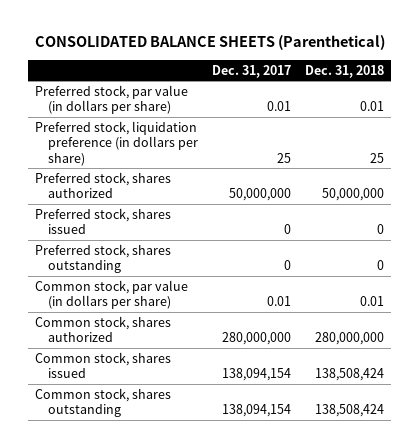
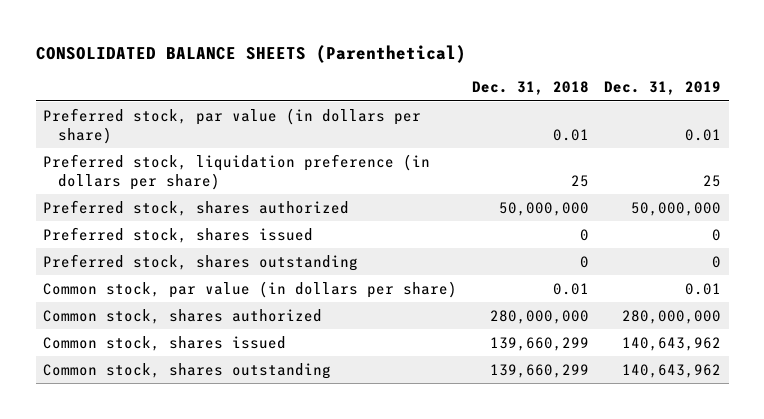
[211,64,291,78] Dec. 31, 2017 -> none
none -> [604,81,722,96] Dec. 31, 2019
[315,368,385,382] 138,508,424 -> [490,336,590,351] 139,660,299
[315,404,385,418] 138,508,424 -> [490,363,590,378] 139,660,299

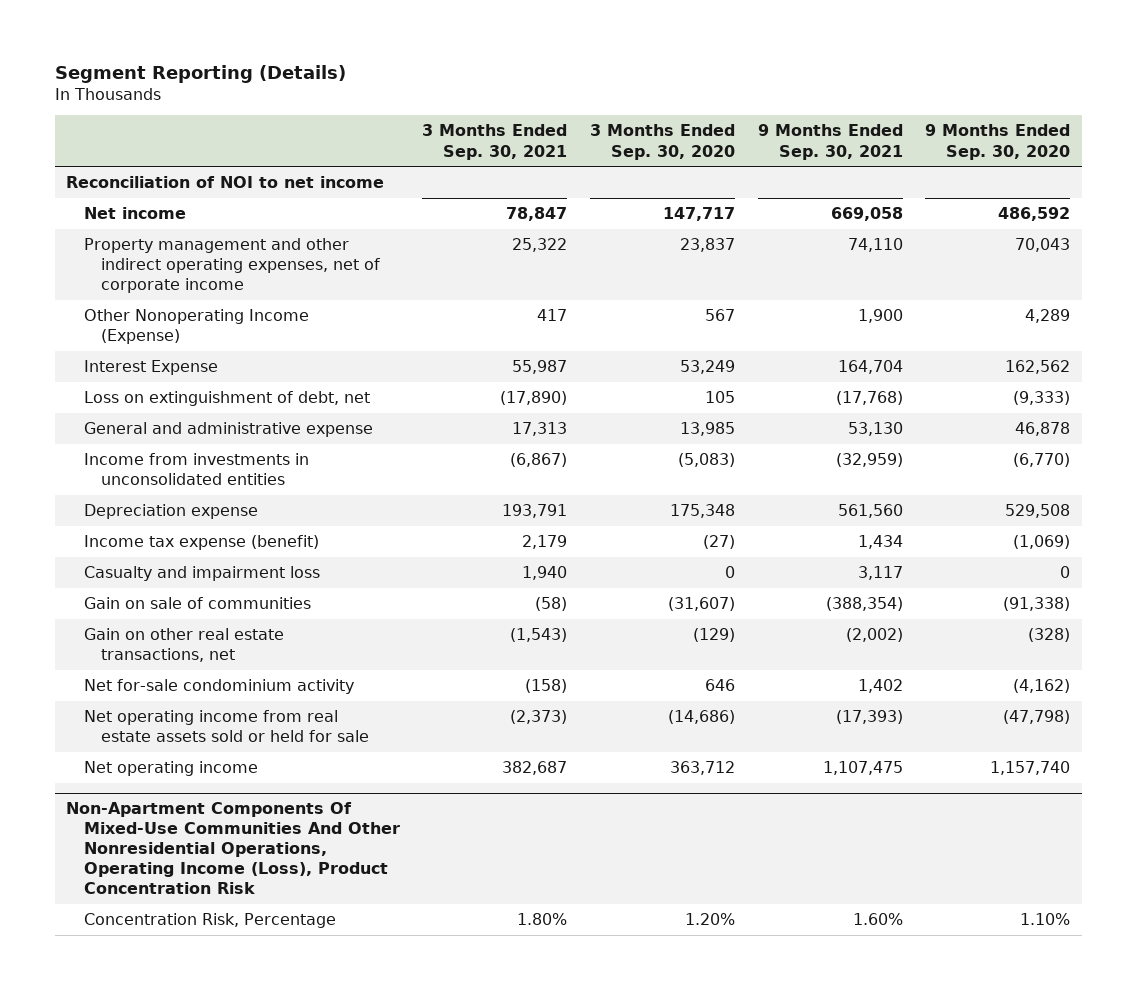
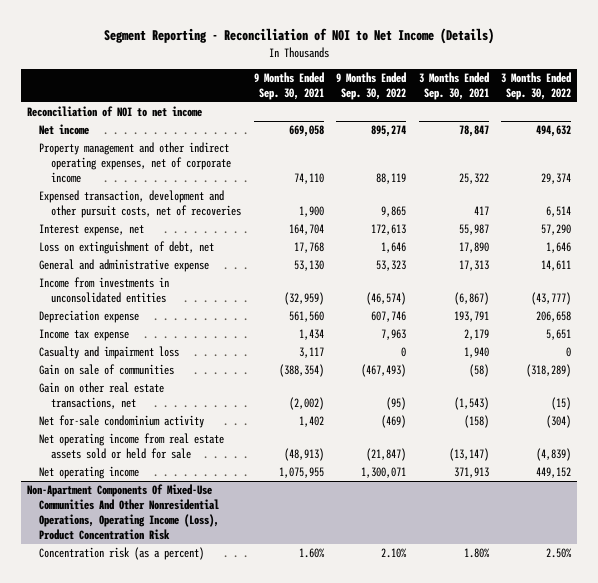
[54,64,346,83] Segment Reporting (Details) -> [104,28,495,45] Segment Reporting - Reconciliation of NOI to Net Income (Details)
[589,124,735,160] 3 Months Ended Sep. 30, 2020 -> none
[925,124,1071,160] 9 Months Ended Sep. 30, 2020 -> none
none -> [336,72,407,100] 9 Months Ended Sep. 30, 2022
none -> [501,72,572,100] 3 Months Ended Sep. 30, 2022
[83,309,309,345] Other Nonoperating Income (Expense) -> [39,190,242,219] Expensed transaction, development and other pursuit costs, net of recoveries
[83,360,218,376] Interest Expense -> [39,224,145,237] Interest expense, net
[500,391,568,406] (17,890) -> [458,242,489,254] 17,890
[835,391,903,406] (17,768) -> [293,242,324,254] 17,768
[83,535,319,551] Income tax expense (benefit) -> [39,329,130,342] Income tax expense
[510,710,568,725] (2,373) -> [448,448,489,462] (13,147)
[835,710,903,725] (17,393) -> [283,448,324,462] (48,913)
[502,761,568,776] 382,687 -> [453,467,489,479] 371,913
[822,761,903,776] 1,107,475 -> [278,467,324,479] 1,075,955
[83,913,336,929] Concentration Risk, Percentage -> [39,547,205,561] Concentration risk (as a percent)

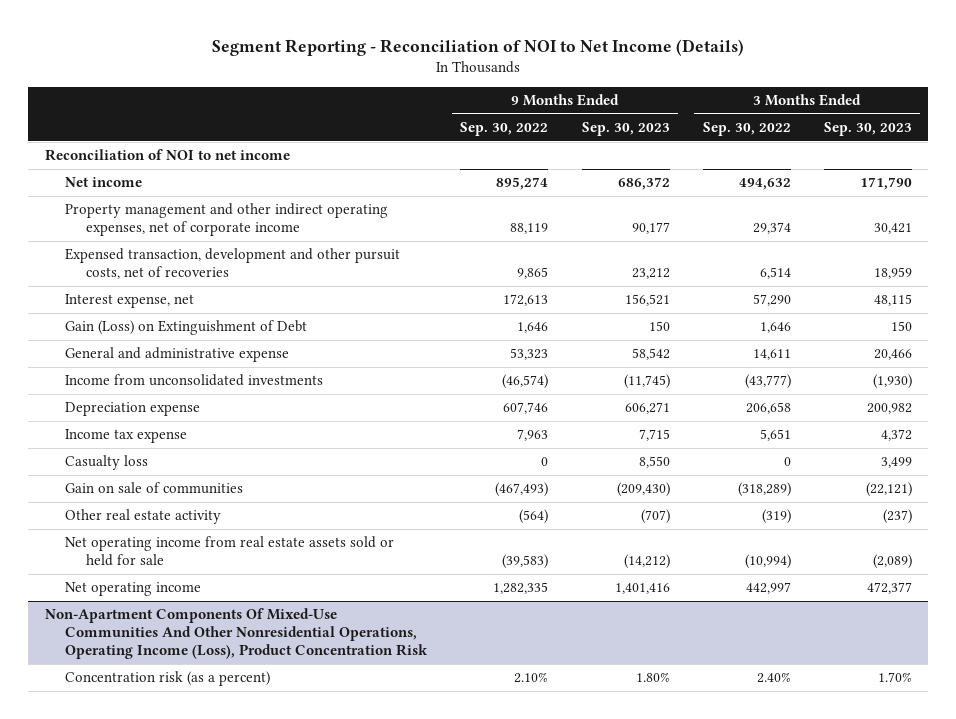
[253,72,324,100] 9 Months Ended Sep. 30, 2021 -> none
[418,72,489,100] 3 Months Ended Sep. 30, 2021 -> none
none -> [581,122,670,137] Sep. 30, 2023
none -> [823,122,912,137] Sep. 30, 2023
[39,241,215,255] Loss on extinguishment of debt, net -> [65,320,308,336] Gain (Loss) on Extinguishment of Debt
[39,277,170,304] Income from investments in unconsolidated entities -> [65,374,324,387] Income from unconsolidated investments
[39,346,180,360] Casualty and impairment loss -> [65,455,149,471] Casualty loss
[39,415,205,429] Net for-sale condominium activity -> none
[39,382,165,410] Gain on other real estate transactions, net -> [65,509,222,525] Other real estate activity
[386,397,407,411] (95) -> [519,509,549,525] (564)
[551,397,572,411] (15) -> [761,509,791,525] (319)
[366,448,407,462] (21,847) -> [502,554,549,570] (39,583)
[536,448,572,462] (4,839) -> [744,554,791,570] (10,994)
[361,467,407,479] 1,300,071 -> [493,582,549,595] 1,282,335
[536,467,572,479] 449,152 -> [745,582,791,595] 442,997
[546,548,573,559] 2.50% -> [756,672,791,684] 2.40%

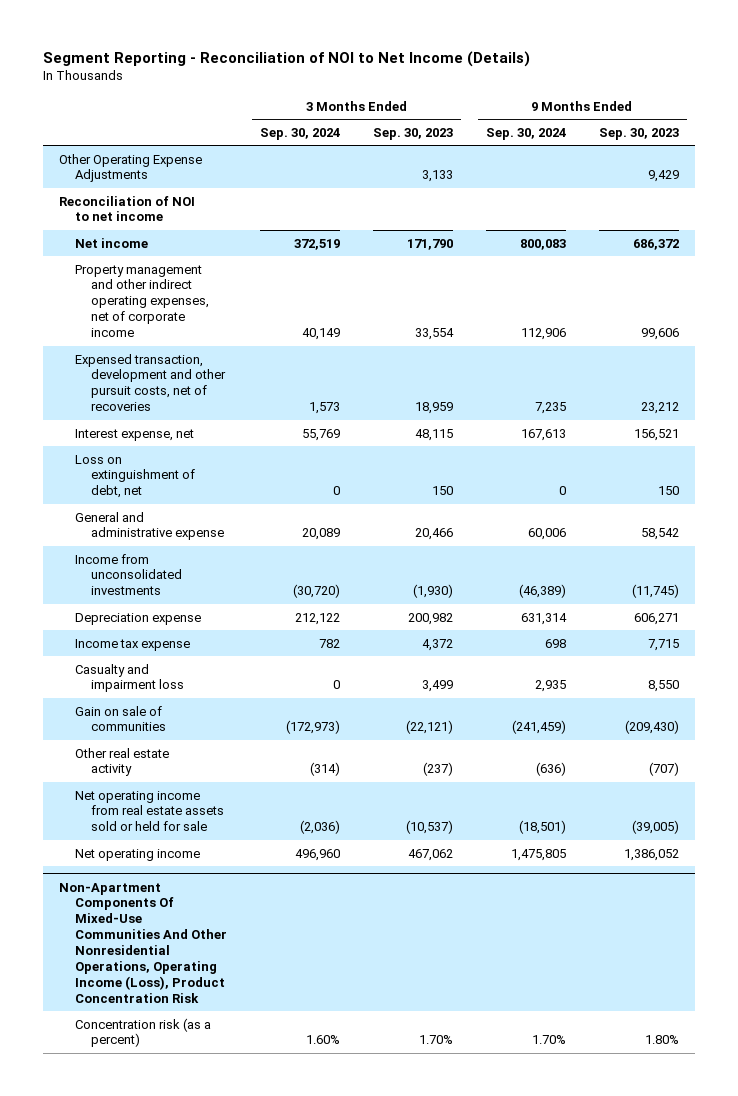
[460,122,549,137] Sep. 30, 2022 -> none
[702,122,791,137] Sep. 30, 2022 -> none
none -> [260,127,341,140] Sep. 30, 2024
none -> [486,127,567,140] Sep. 30, 2024
none -> [59,153,203,183] Other Operating Expense Adjustments
[631,222,670,235] 90,177 -> [640,328,679,341] 99,606
[873,223,912,235] 30,421 -> [415,328,455,341] 33,554
[65,320,308,336] Gain (Loss) on Extinguishment of Debt -> [75,454,196,499] Loss on extinguishment of debt, net
[65,455,149,471] Casualty loss -> [75,663,185,693] Casualty and impairment loss
[623,554,670,570] (14,212) -> [631,820,679,835] (39,005)
[872,554,912,570] (2,089) -> [406,820,454,835] (10,537)
[614,583,670,595] 1,401,416 -> [623,848,679,861] 1,386,052
[866,582,912,595] 472,377 -> [408,848,454,861] 467,062

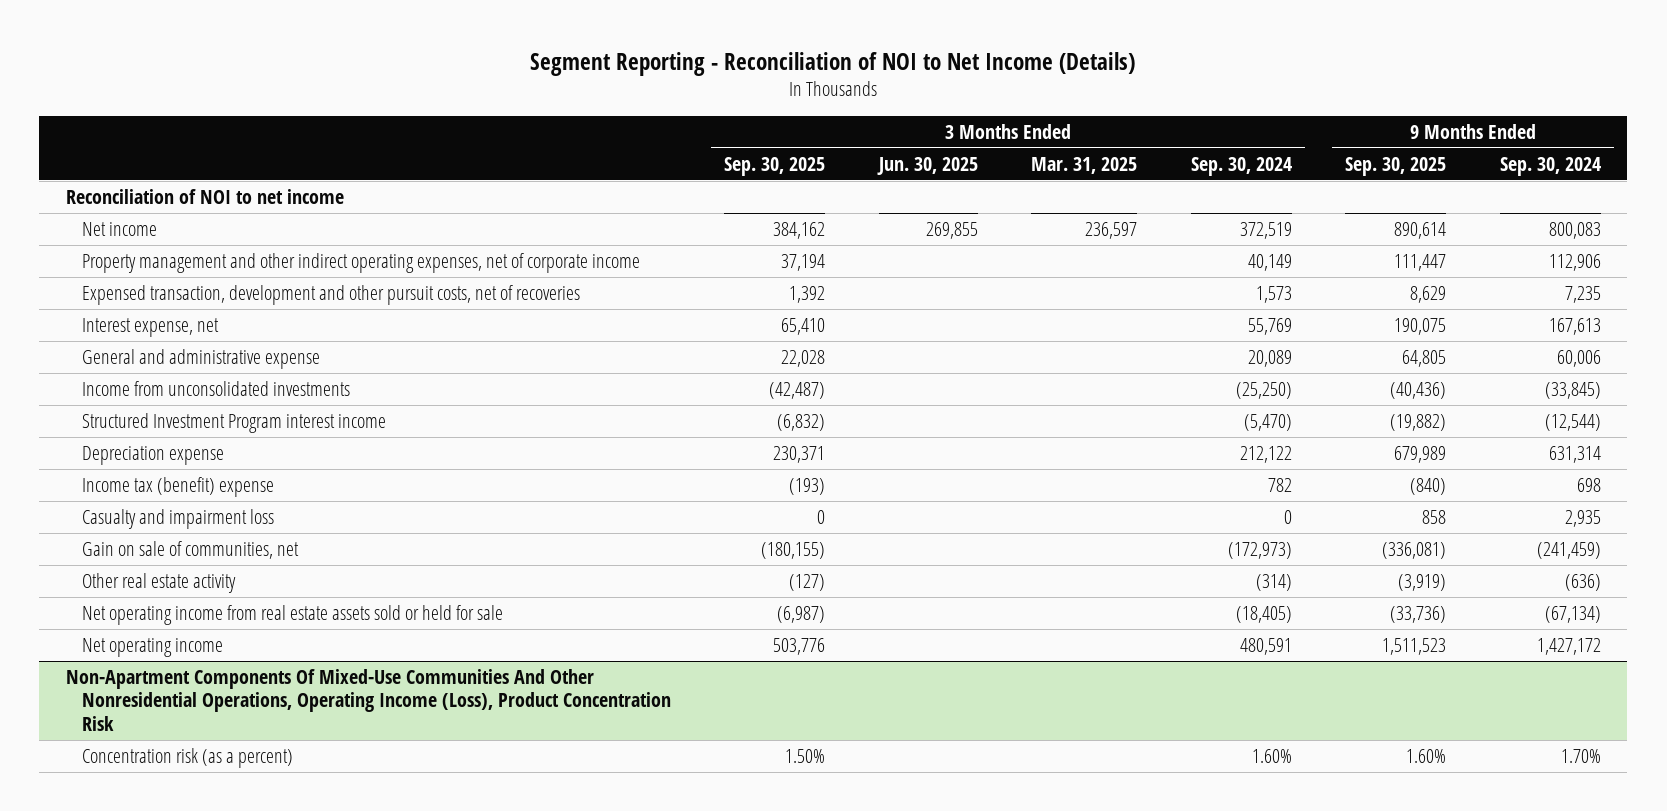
[373,127,454,140] Sep. 30, 2023 -> none
[598,127,679,140] Sep. 30, 2023 -> none
none -> [724,156,826,176] Sep. 30, 2025
none -> [876,156,978,175] Jun. 30, 2025
none -> [1031,156,1138,174] Mar. 31, 2025
none -> [1345,156,1447,176] Sep. 30, 2025
[59,153,203,183] Other Operating Expense Adjustments -> none
[75,454,196,499] Loss on extinguishment of debt, net -> none
[293,584,341,599] (30,720) -> [1235,381,1292,399] (25,250)
[519,584,567,599] (46,389) -> [1544,381,1601,399] (33,845)
none -> [81,412,386,433] Structured Investment Program interest income
[75,638,191,651] Income tax expense -> [81,476,274,497] Income tax (benefit) expense
[75,705,167,732] Gain on sale of communities -> [81,540,299,559] Gain on sale of communities, net
[300,820,341,835] (2,036) -> [1235,605,1292,623] (18,405)
[519,820,567,835] (18,501) -> [1544,605,1601,623] (67,134)
[295,848,341,861] 496,960 -> [1239,637,1292,655] 480,591
[511,848,567,861] 1,475,805 -> [1536,637,1601,655] 1,427,172

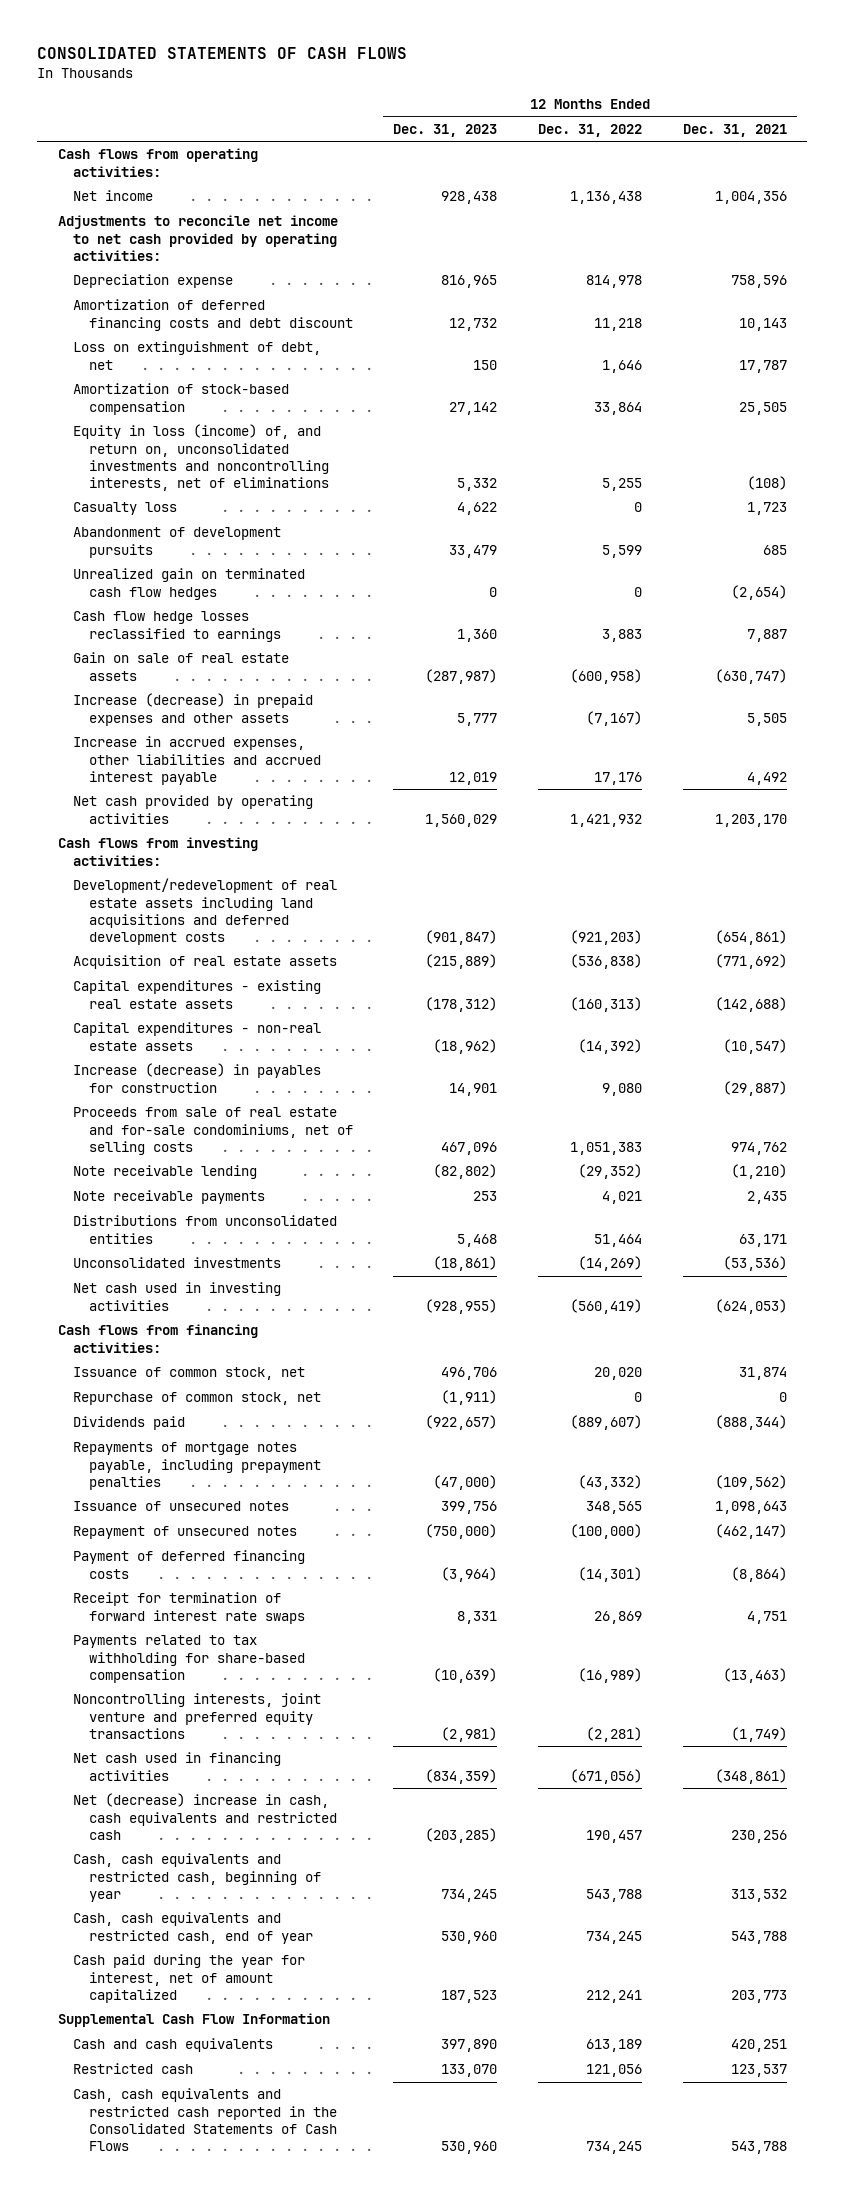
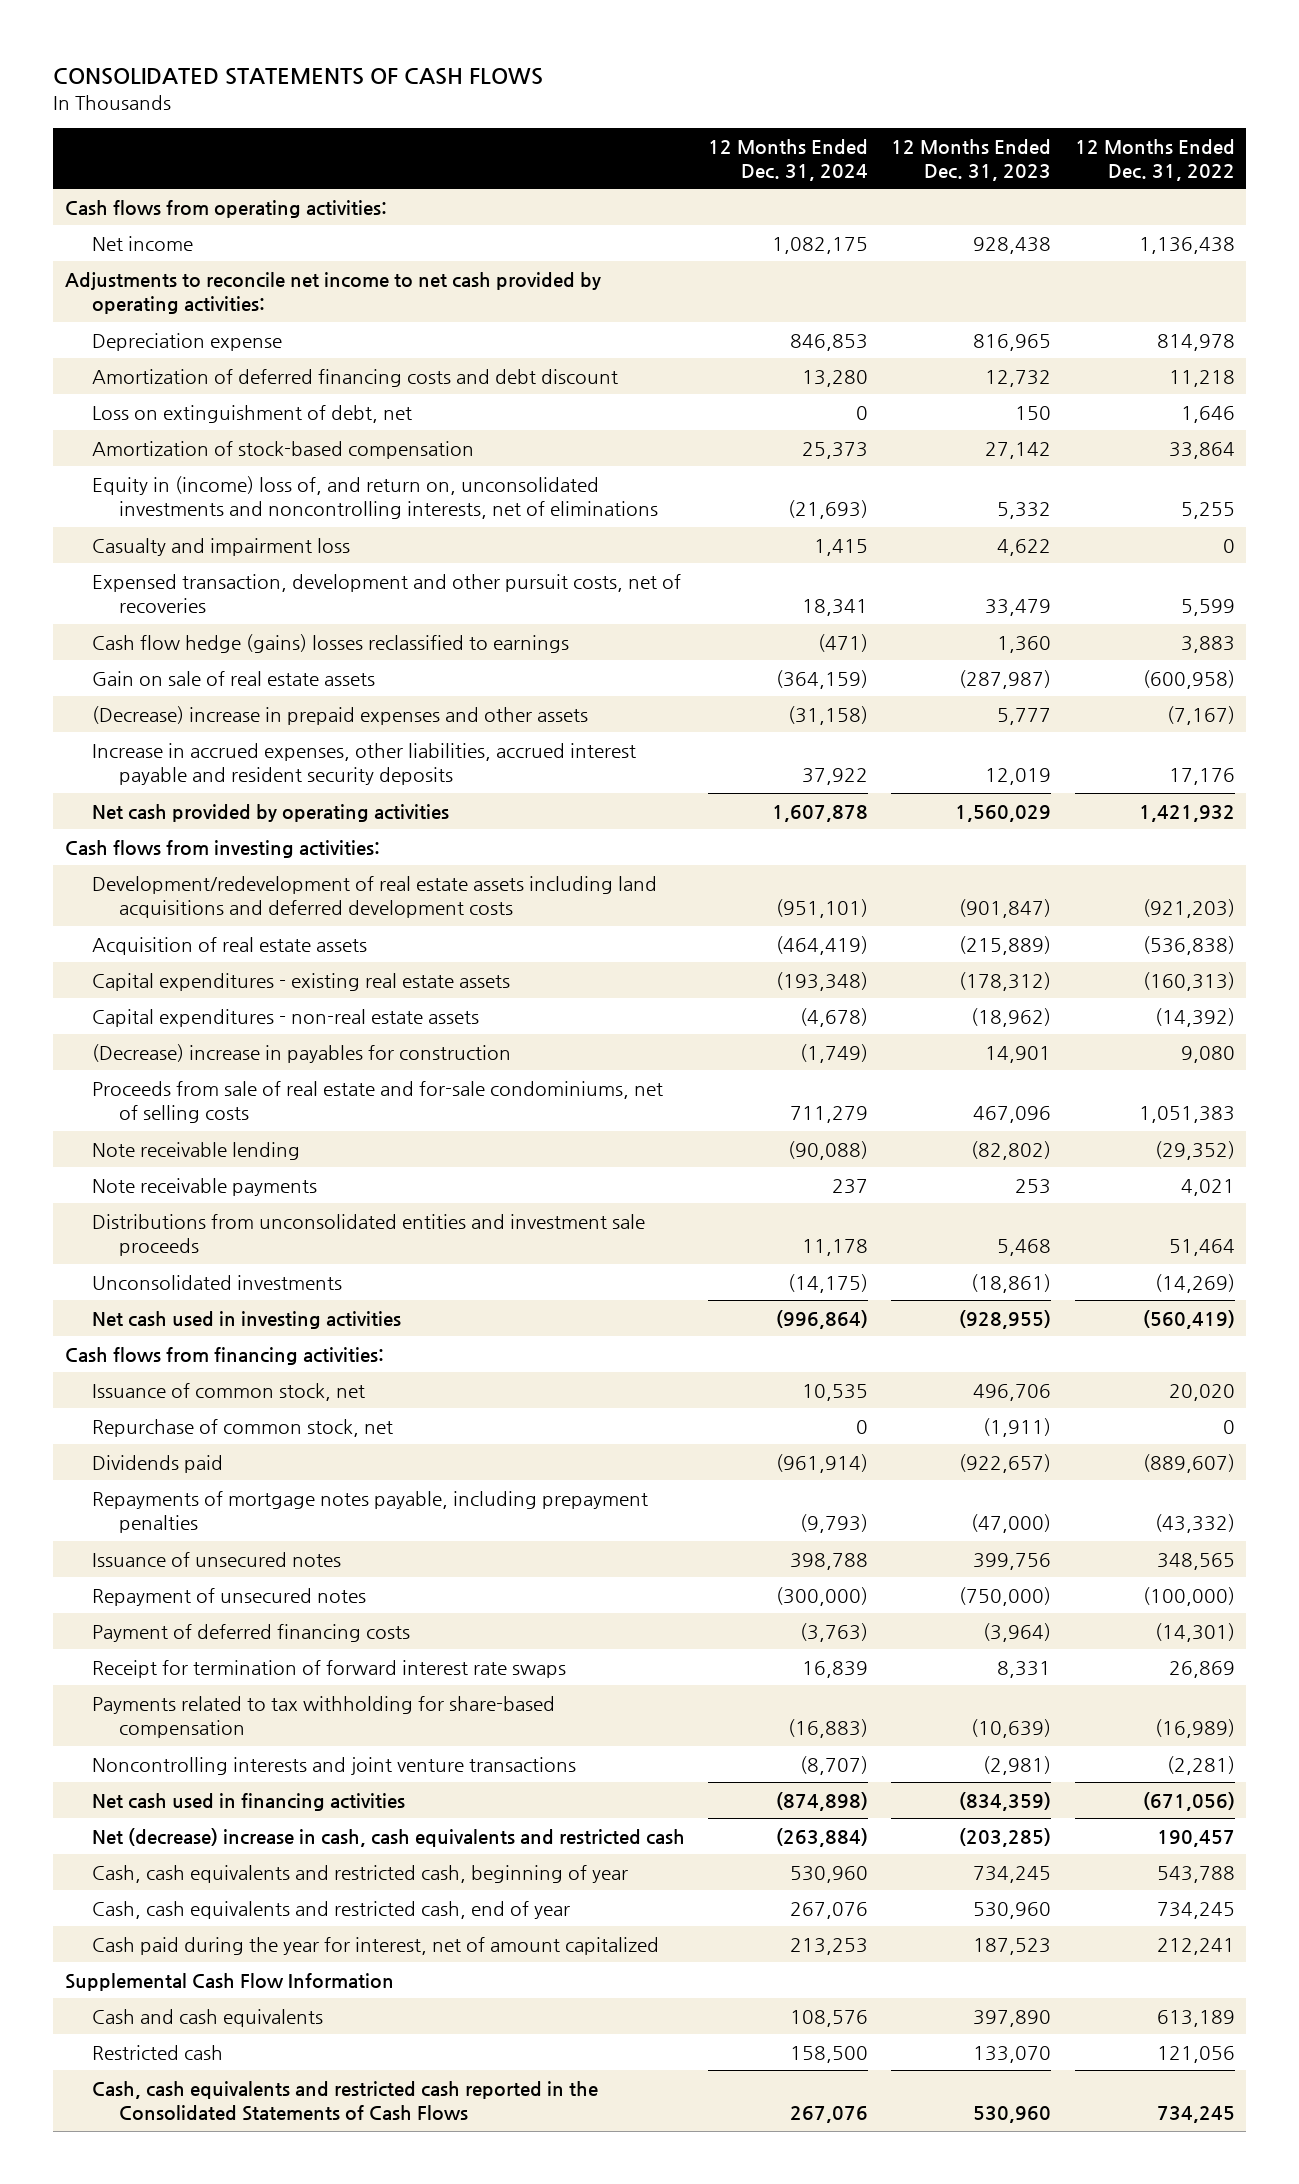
[682,123,787,137] Dec. 31, 2021 -> none
none -> [707,138,868,181] 12 Months Ended Dec. 31, 2024
[73,568,306,600] Unrealized gain on terminated cash flow hedges -> none
[73,424,329,492] Equity in loss (income) of, and return on, unconsolidated investments and noncontrolling interests, net of eliminations -> [91,475,658,520] Equity in (income) loss of, and return on, unconsolidated investments and noncontrolling interests, net of eliminations
[73,502,178,516] Casualty loss -> [91,537,350,556] Casualty and impairment loss
[73,527,282,558] Abandonment of development pursuits -> [91,573,681,614] Expensed transaction, development and other pursuit costs, net of recoveries
[73,611,281,642] Cash flow hedge losses reclassified to earnings -> [91,633,569,653] Cash flow hedge (gains) losses reclassified to earnings
[73,693,314,726] Increase (decrease) in prepaid expenses and other assets -> [91,705,588,725] (Decrease) increase in prepaid expenses and other assets
[73,736,321,785] Increase in accrued expenses, other liabilities and accrued interest payable -> [91,742,636,786] Increase in accrued expenses, other liabilities, accrued interest payable and resident security deposits
[73,1063,322,1093] Increase (decrease) in payables for construction -> [91,1043,511,1063] (Decrease) increase in payables for construction
[73,1215,338,1244] Distributions from unconsolidated entities -> [91,1213,645,1257] Distributions from unconsolidated entities and investment sale proceeds
[73,1693,322,1739] Noncontrolling interests, joint venture and preferred equity transactions -> [91,1756,576,1775] Noncontrolling interests and joint venture transactions

